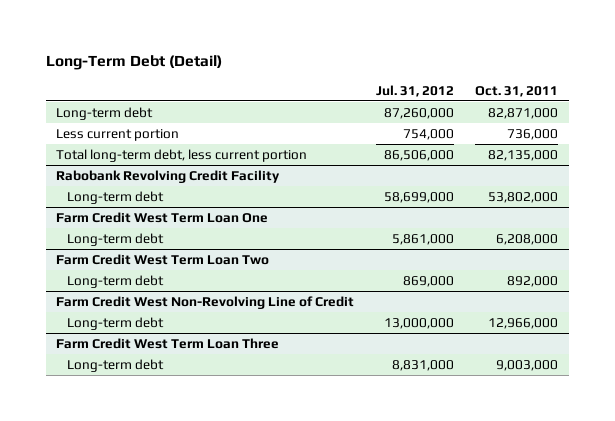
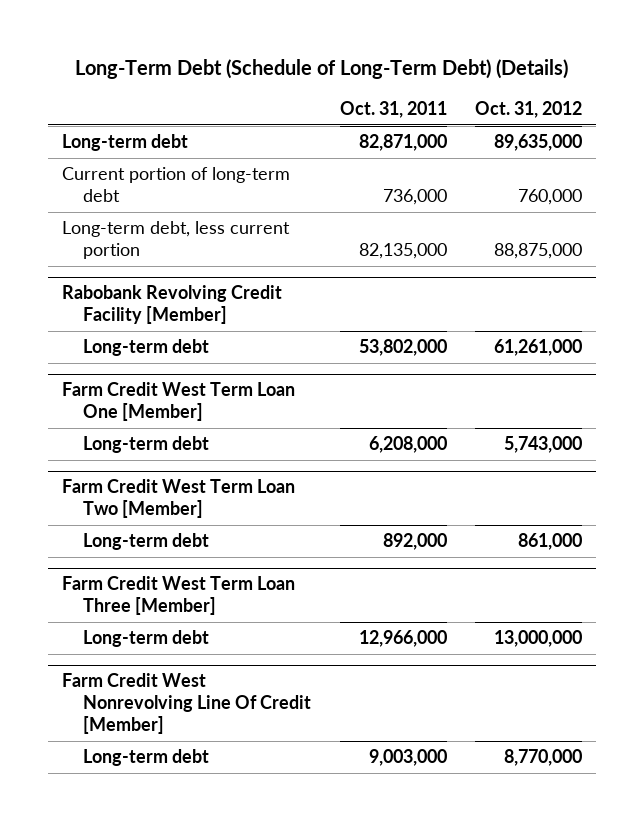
[45,55,222,71] Long-Term Debt (Detail) -> [74,59,568,80] Long-Term Debt (Schedule of Long-Term Debt) (Details)
[375,84,454,97] Jul. 31, 2012 -> none
none -> [474,101,582,119] Oct. 31, 2012
[56,128,180,141] Less current portion -> [62,167,291,203] Current portion of long-term debt
[56,148,308,162] Total long-term debt, less current portion -> [62,221,291,260] Long-term debt, less current portion
[56,169,281,183] Rabobank Revolving Credit Facility -> [62,285,283,325] Rabobank Revolving Credit Facility [Member]
[56,211,269,223] Farm Credit West Term Loan One -> [62,382,296,422] Farm Credit West Term Loan One [Member]
[56,253,270,265] Farm Credit West Term Loan Two -> [62,479,296,519] Farm Credit West Term Loan Two [Member]
[56,295,355,309] Farm Credit West Non-Revolving Line of Credit -> none
none -> [62,576,296,616] Farm Credit West Term Loan Three [Member]
[56,337,280,349] Farm Credit West Term Loan Three -> none
none -> [62,673,312,735] Farm Credit West Nonrevolving Line Of Credit [Member]

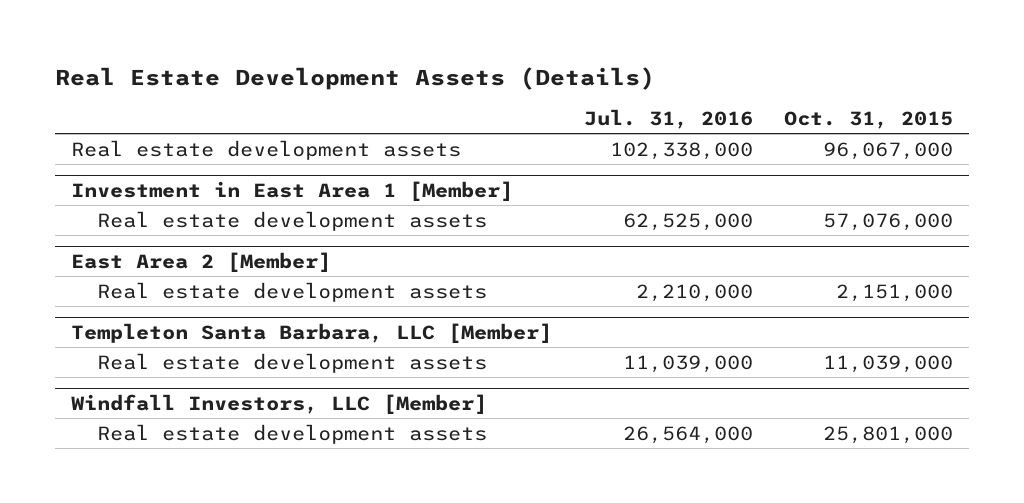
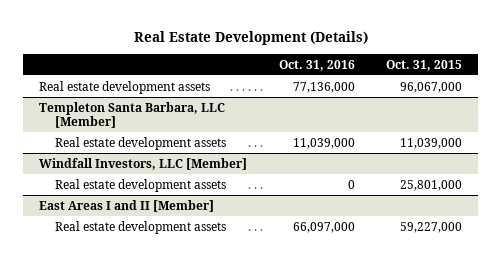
[55,66,656,90] Real Estate Development Assets (Details) -> [133,30,368,45] Real Estate Development (Details)
[583,108,753,129] Jul. 31, 2016 -> none
none -> [278,59,355,71] Oct. 31, 2016
[71,180,514,201] Investment in East Area 1 [Member] -> none
[97,210,488,231] Real estate development assets -> none
[71,251,332,272] East Area 2 [Member] -> none
[97,281,488,302] Real estate development assets -> none
none -> [39,199,215,212] East Areas I and II [Member]
none -> [55,220,227,234] Real estate development assets

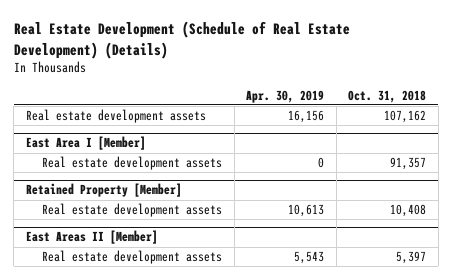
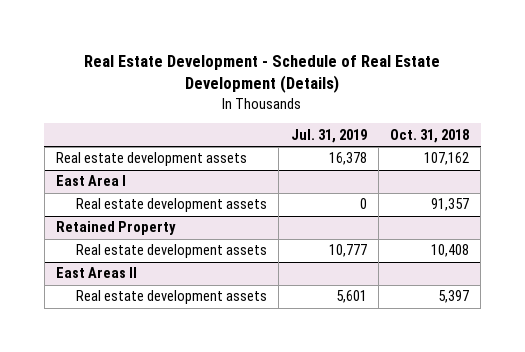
[13,21,350,59] Real Estate Development (Schedule of Real Estate Development) (Details) -> [84,54,441,94] Real Estate Development - Schedule of Real Estate Development (Details)
[246,89,325,103] Apr. 30, 2019 -> none
none -> [290,128,367,143] Jul. 31, 2019
[26,136,147,151] East Area I [Member] -> [55,175,126,187] East Area I
[26,183,183,198] Retained Property [Member] -> [55,221,176,236] Retained Property
[26,230,159,245] East Areas II [Member] -> [55,267,137,279] East Areas II

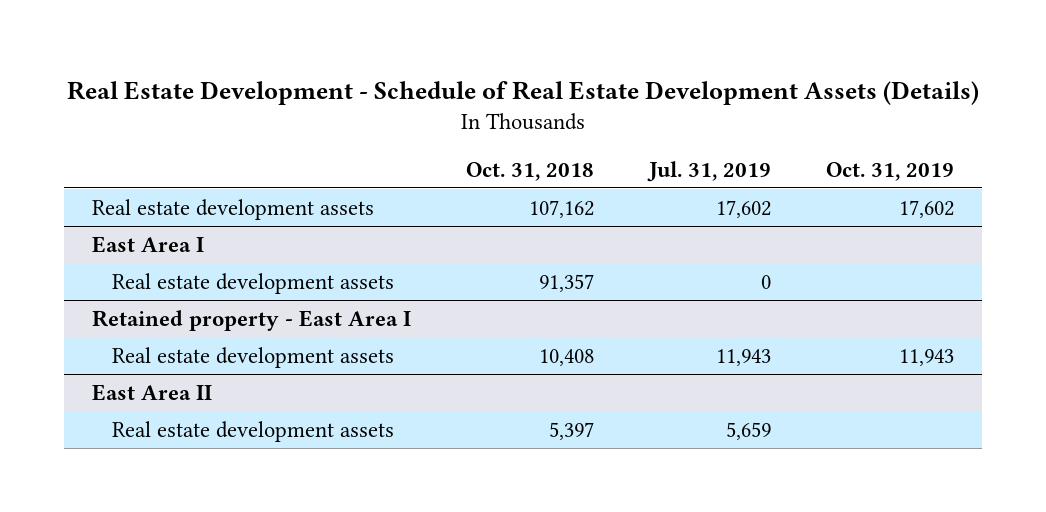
[84,54,441,94] Real Estate Development - Schedule of Real Estate Development (Details) -> [66,80,979,105] Real Estate Development - Schedule of Real Estate Development Assets (Details)
none -> [826,161,955,181] Oct. 31, 2019
[328,152,367,166] 16,378 -> [716,199,772,218] 17,602
[55,221,176,236] Retained Property -> [91,309,411,331] Retained property - East Area I
[328,244,367,258] 10,777 -> [716,348,772,366] 11,943
[55,267,137,279] East Areas II -> [91,383,212,401] East Area II
[335,290,367,304] 5,601 -> [726,421,772,440] 5,659

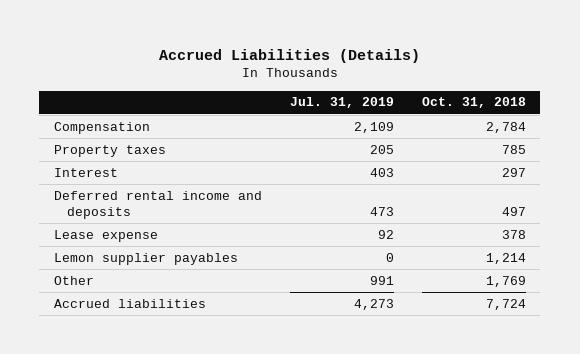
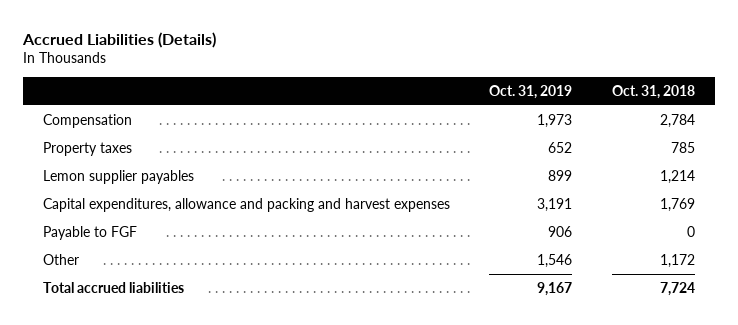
[289,97,394,109] Jul. 31, 2019 -> none
none -> [489,85,573,100] Oct. 31, 2019
[53,167,118,177] Interest -> none
[53,190,262,219] Deferred rental income and deposits -> none
[53,229,158,242] Lease expense -> none
none -> [42,197,450,212] Capital expenditures, allowance and packing and harvest expenses
none -> [42,225,137,240] Payable to FGF
[486,275,527,287] 1,769 -> [660,253,696,268] 1,172
[53,298,206,308] Accrued liabilities -> [42,281,184,293] Total accrued liabilities

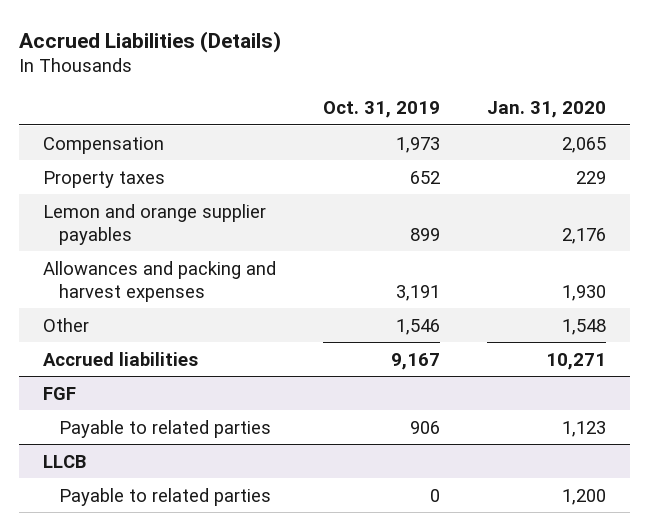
[612,85,696,100] Oct. 31, 2018 -> none
none -> [487,101,607,119] Jan. 31, 2020
[42,225,137,240] Payable to FGF -> none
[42,169,194,184] Lemon supplier payables -> [42,203,266,245] Lemon and orange supplier payables
[42,197,450,212] Capital expenditures, allowance and packing and harvest expenses -> [42,260,276,302] Allowances and packing and harvest expenses
[42,281,184,293] Total accrued liabilities -> [42,351,198,366] Accrued liabilities
none -> [42,386,76,400] FGF
none -> [58,419,271,438] Payable to related parties
none -> [42,454,86,468] LLCB
none -> [58,487,271,506] Payable to related parties

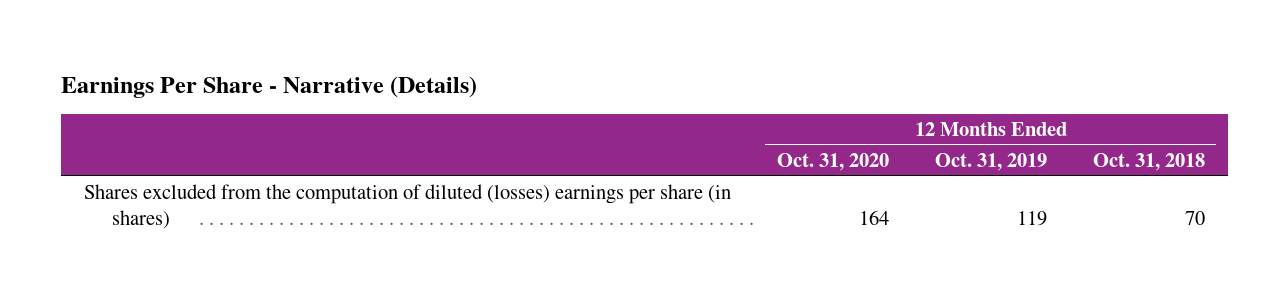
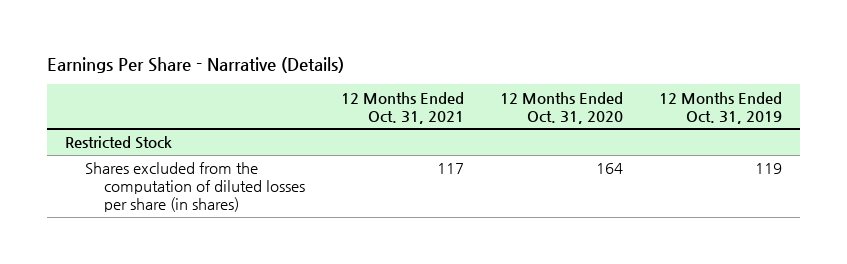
[1092,153,1205,172] Oct. 31, 2018 -> none
none -> [341,91,465,124] 12 Months Ended Oct. 31, 2021
none -> [64,136,172,150] Restricted Stock
[83,184,731,230] Shares excluded from the computation of diluted (losses) earnings per share (in shares) -> [84,162,306,213] Shares excluded from the computation of diluted losses per share (in shares)

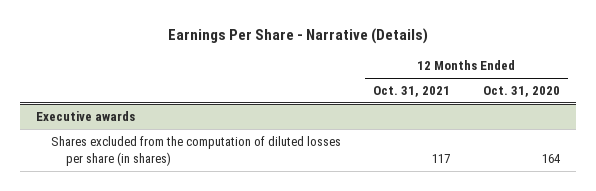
[659,91,783,124] 12 Months Ended Oct. 31, 2019 -> none
[64,136,172,150] Restricted Stock -> [36,111,136,122] Executive awards

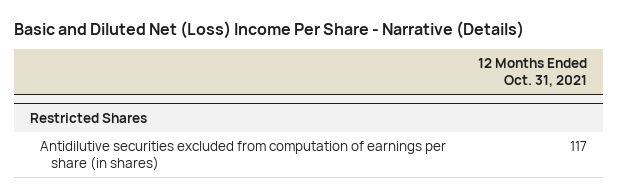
[167,28,428,45] Earnings Per Share - Narrative (Details) -> [13,21,524,40] Basic and Diluted Net (Loss) Income Per Share - Narrative (Details)
[482,86,560,98] Oct. 31, 2020 -> none
[36,111,136,122] Executive awards -> [29,112,147,123] Restricted Shares
[50,136,341,166] Shares excluded from the computation of diluted losses per share (in shares) -> [40,141,447,172] Antidilutive securities excluded from computation of earnings per share (in shares)

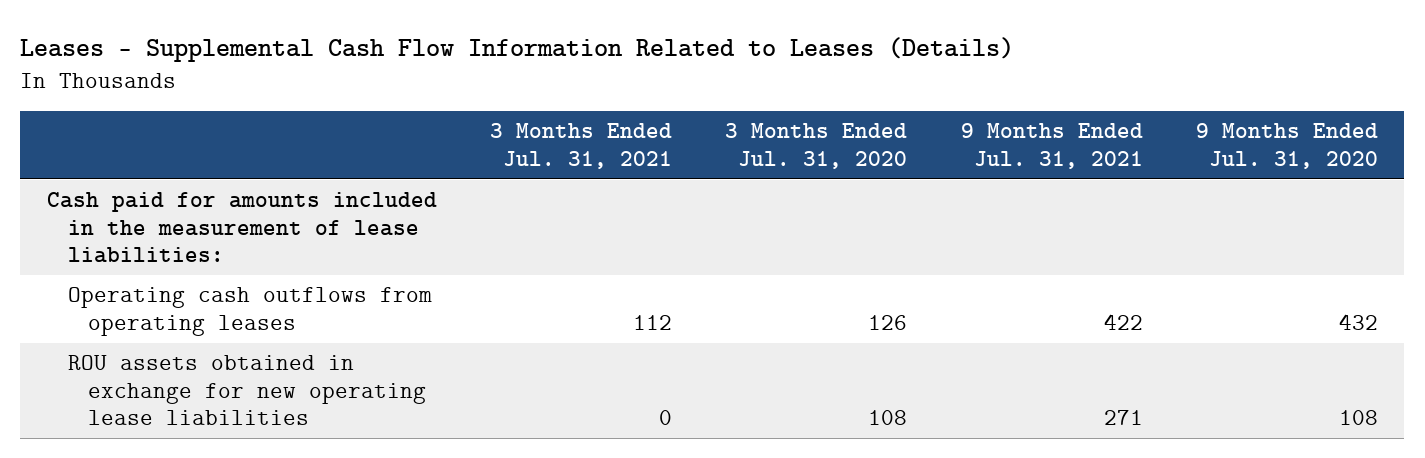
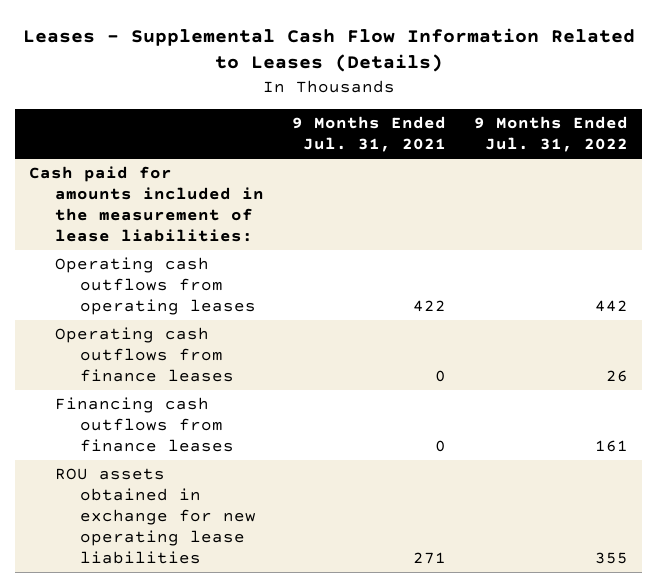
[490,123,673,169] 3 Months Ended Jul. 31, 2021 -> none
[725,123,908,169] 3 Months Ended Jul. 31, 2020 -> none
[1195,123,1378,169] 9 Months Ended Jul. 31, 2020 -> none
none -> [474,116,629,153] 9 Months Ended Jul. 31, 2022
none -> [54,327,235,383] Operating cash outflows from finance leases
none -> [54,397,235,453] Financing cash outflows from finance leases

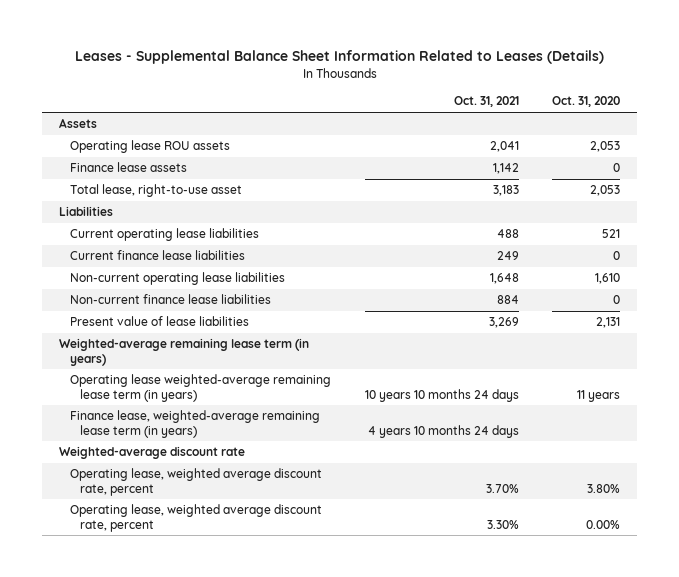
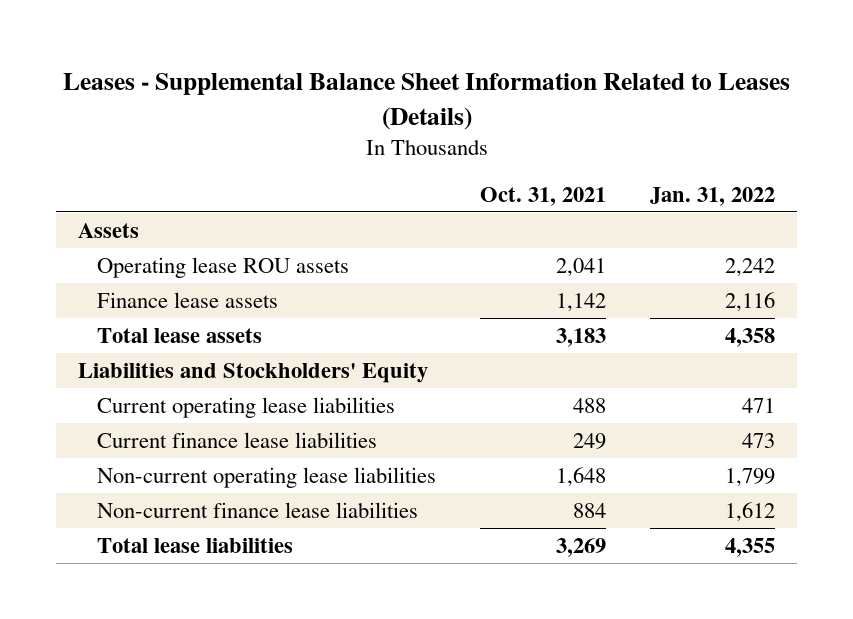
[552,96,621,108] Oct. 31, 2020 -> none
none -> [650,186,776,206] Jan. 31, 2022
[59,206,114,217] Liabilities -> none
[69,184,242,198] Total lease, right-to-use asset -> [97,327,263,343] Total lease assets
none -> [77,362,428,383] Liabilities and Stockholders' Equity
[59,338,310,366] Weighted-average remaining lease term (in years) -> none
[69,374,331,402] Operating lease weighted-average remaining lease term (in years) -> none
[69,410,320,438] Finance lease, weighted-average remaining lease term (in years) -> none
[59,446,246,460] Weighted-average discount rate -> none
[69,468,322,496] Operating lease, weighted average discount rate, percent -> none
[69,504,322,532] Operating lease, weighted average discount rate, percent -> none
[69,316,249,327] Present value of lease liabilities -> [97,537,294,553] Total lease liabilities

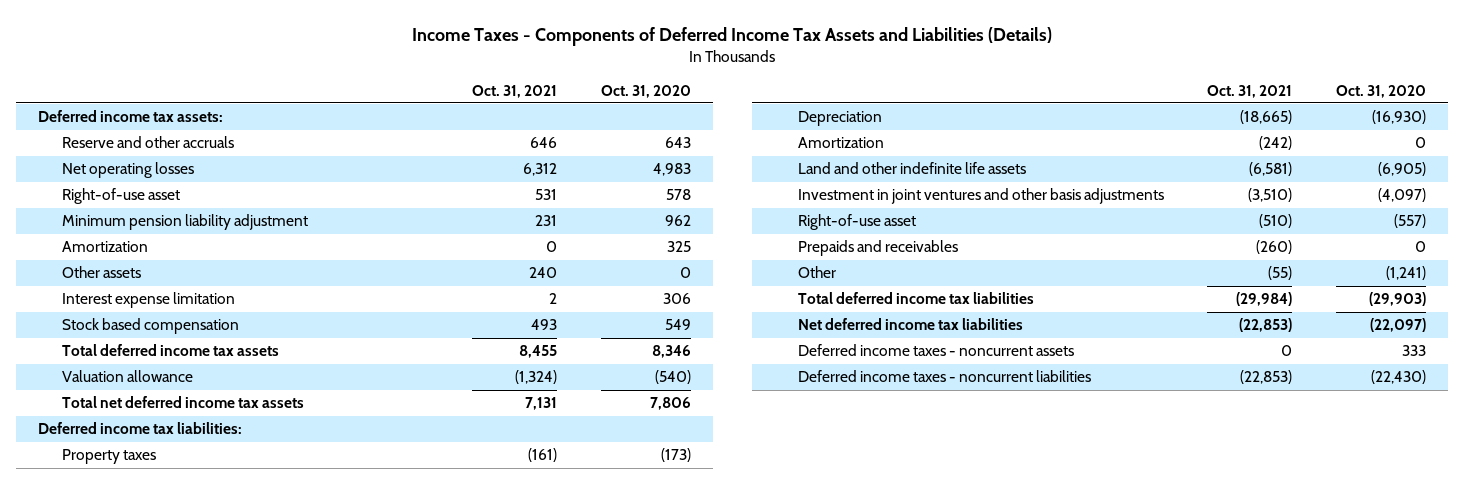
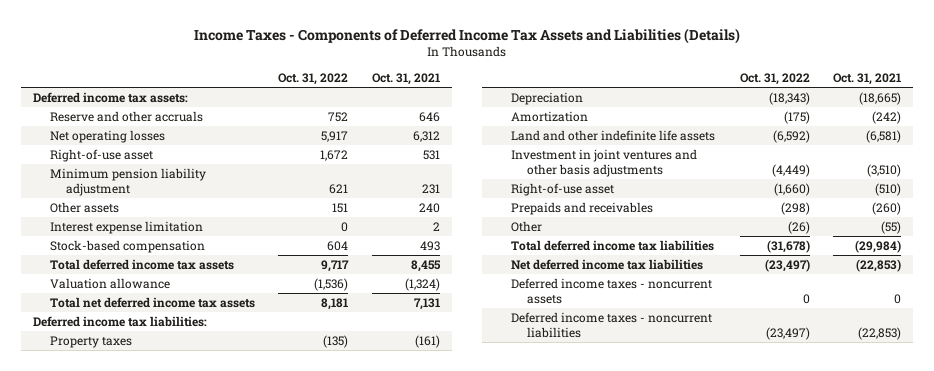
[600,84,691,98] Oct. 31, 2020 -> none
none -> [278,73,349,86] Oct. 31, 2022
[62,241,149,253] Amortization -> none
[62,318,240,335] Stock based compensation -> [49,239,205,253] Stock-based compensation

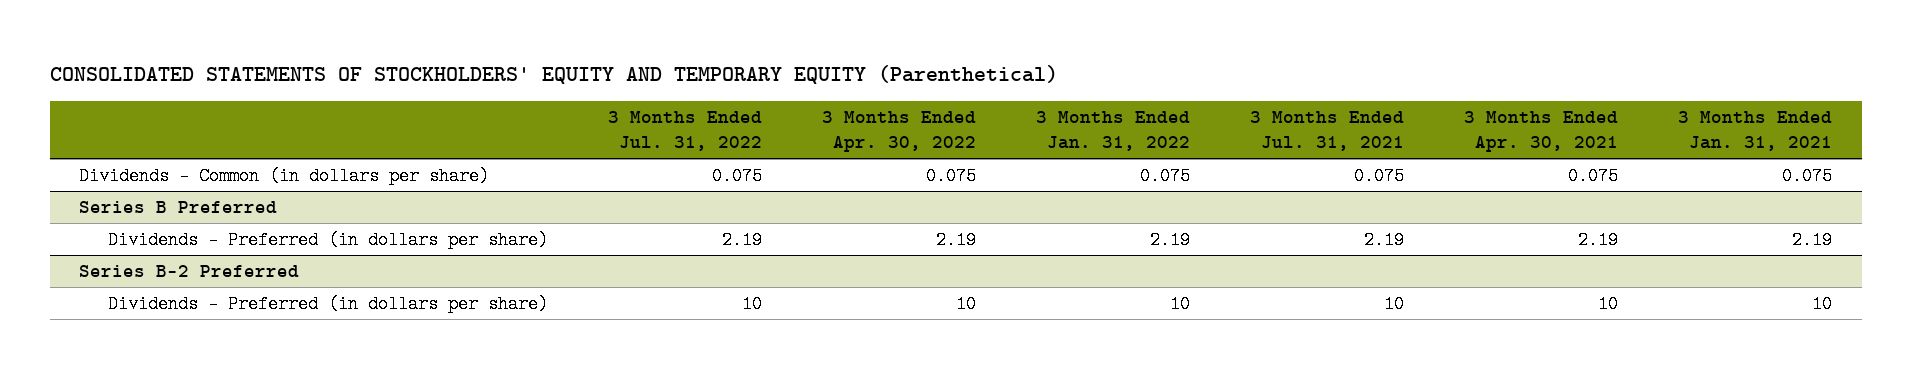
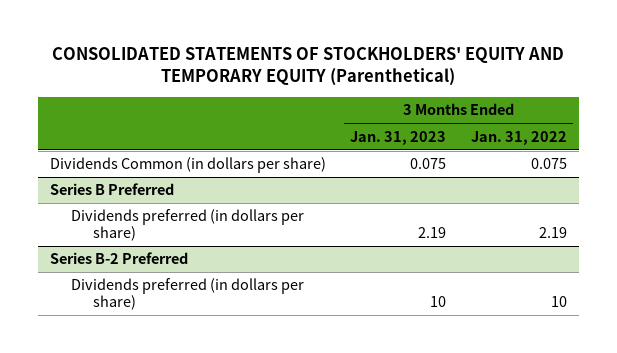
[608,111,763,152] 3 Months Ended Jul. 31, 2022 -> none
[822,111,977,153] 3 Months Ended Apr. 30, 2022 -> none
[1250,111,1405,152] 3 Months Ended Jul. 31, 2021 -> none
[1464,111,1619,153] 3 Months Ended Apr. 30, 2021 -> none
[1678,111,1833,152] 3 Months Ended Jan. 31, 2021 -> none
none -> [350,130,447,145] Jan. 31, 2023
[79,167,490,186] Dividends - Common (in dollars per share) -> [49,157,326,174] Dividends Common (in dollars per share)
[108,231,549,250] Dividends - Preferred (in dollars per share) -> [71,209,305,242] Dividends preferred (in dollars per share)
[108,295,549,314] Dividends - Preferred (in dollars per share) -> [71,278,305,311] Dividends preferred (in dollars per share)

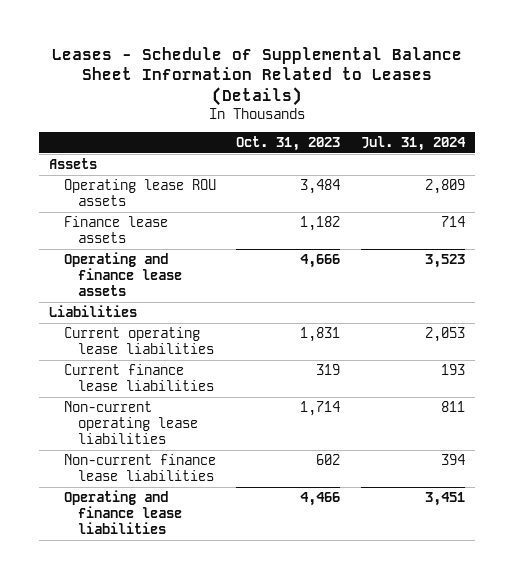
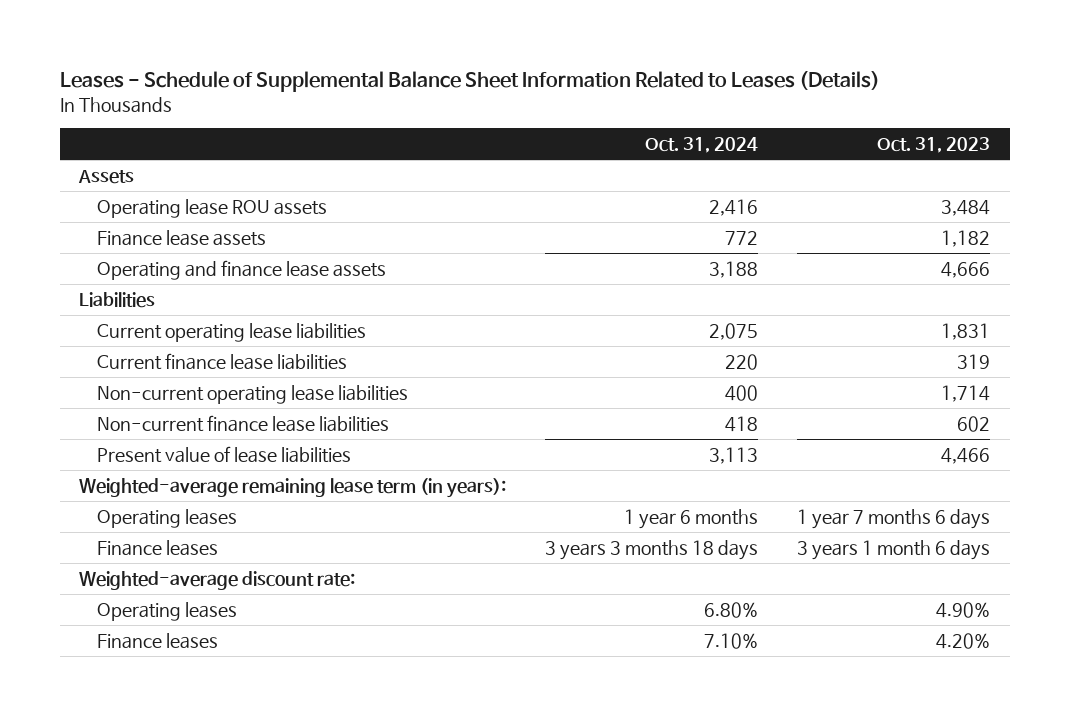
[360,136,466,152] Jul. 31, 2024 -> none
none -> [645,137,759,154] Oct. 31, 2024
[63,489,183,535] Operating and finance lease liabilities -> [97,445,352,463] Present value of lease liabilities
none -> [79,477,507,498] Weighted-average remaining lease term (in years):
none -> [97,508,238,528] Operating leases
none -> [97,539,219,556] Finance leases
none -> [79,570,356,590] Weighted-average discount rate:
none -> [97,601,238,621] Operating leases
none -> [97,632,219,649] Finance leases

